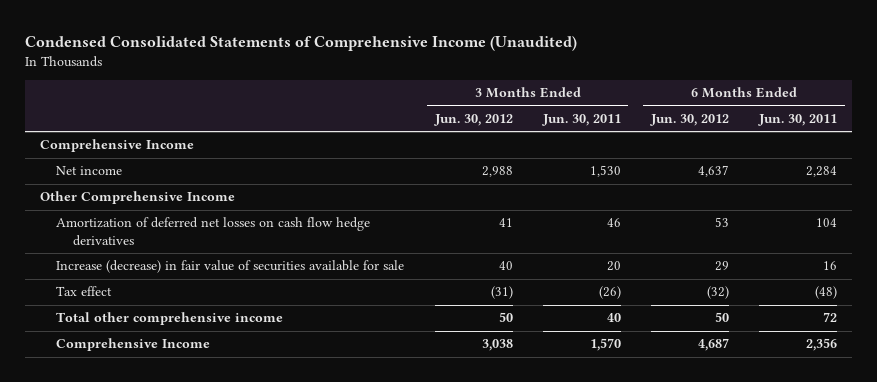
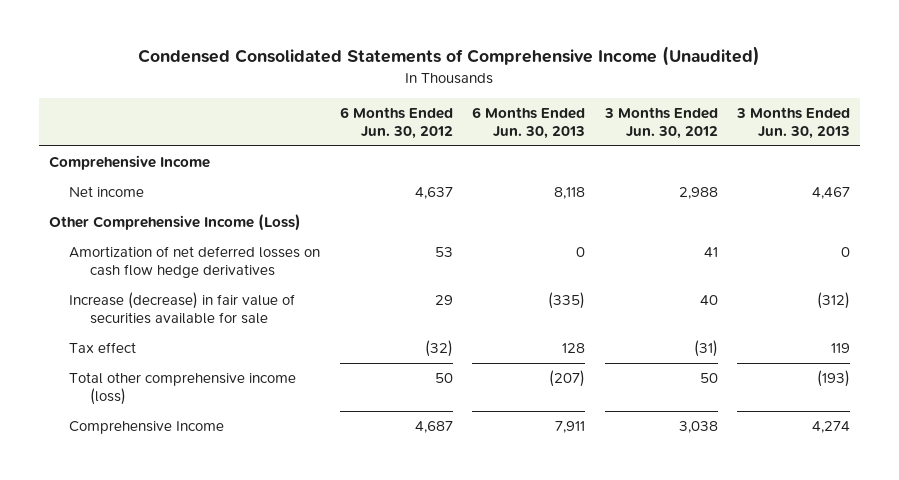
[541,113,621,126] Jun. 30, 2011 -> none
[758,113,838,126] Jun. 30, 2011 -> none
none -> [472,106,586,139] 6 Months Ended Jun. 30, 2013
none -> [736,106,851,139] 3 Months Ended Jun. 30, 2013
[39,191,235,205] Other Comprehensive Income -> [48,213,301,231] Other Comprehensive Income (Loss)
[56,217,371,246] Amortization of deferred net losses on cash flow hedge derivatives -> [69,245,321,278] Amortization of net deferred losses on cash flow hedge derivatives
[56,312,284,326] Total other comprehensive income -> [69,371,297,405] Total other comprehensive income (loss)

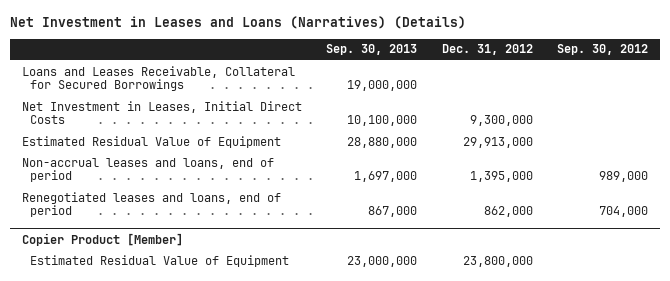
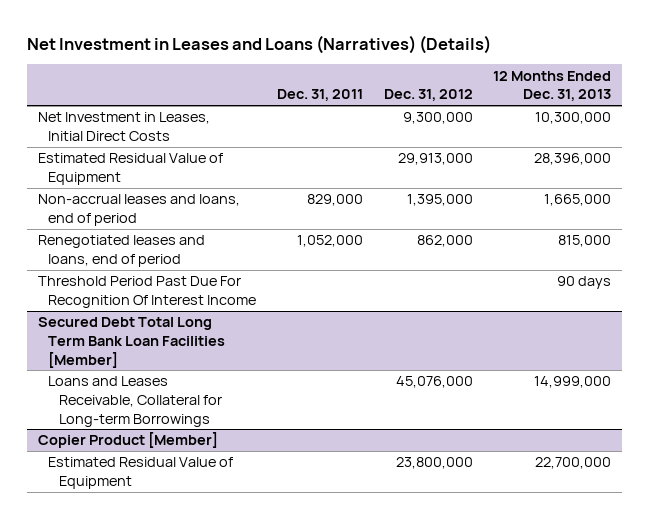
[326,44,418,56] Sep. 30, 2013 -> none
[557,44,649,56] Sep. 30, 2012 -> none
none -> [277,89,364,102] Dec. 31, 2011
none -> [493,70,612,102] 12 Months Ended Dec. 31, 2013
[22,65,296,92] Loans and Leases Receivable, Collateral for Secured Borrowings -> none
none -> [37,276,257,309] Threshold Period Past Due For Recognition Of Interest Income
none -> [37,317,226,368] Secured Debt Total Long Term Bank Loan Facilities [Member]
none -> [48,376,223,427] Loans and Leases Receivable, Collateral for Long-term Borrowings

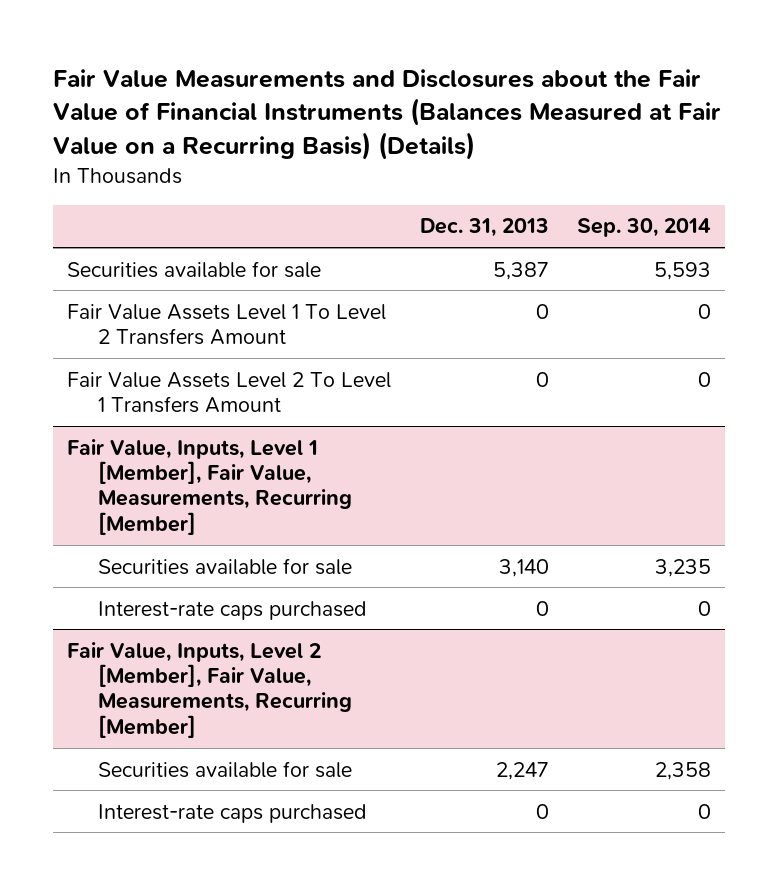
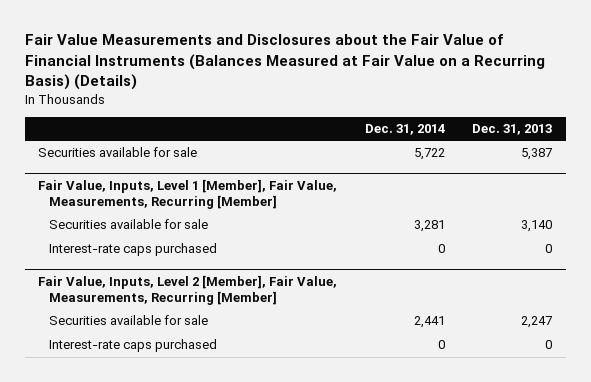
[576,218,711,238] Sep. 30, 2014 -> none
none -> [364,124,445,136] Dec. 31, 2014
[67,303,387,346] Fair Value Assets Level 1 To Level 2 Transfers Amount -> none
[67,371,392,414] Fair Value Assets Level 2 To Level 1 Transfers Amount -> none

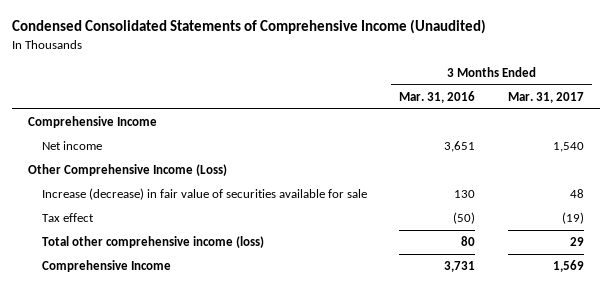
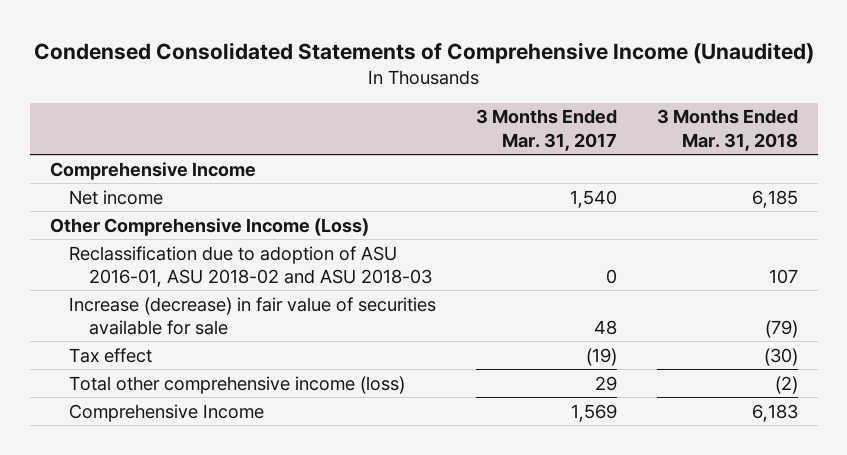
[399,90,476,103] Mar. 31, 2016 -> none
none -> [656,109,798,151] 3 Months Ended Mar. 31, 2018
none -> [69,245,433,288] Reclassification due to adoption of ASU 2016-01, ASU 2018-02 and ASU 2018-03

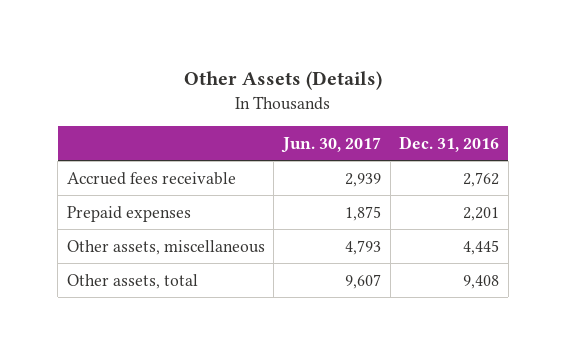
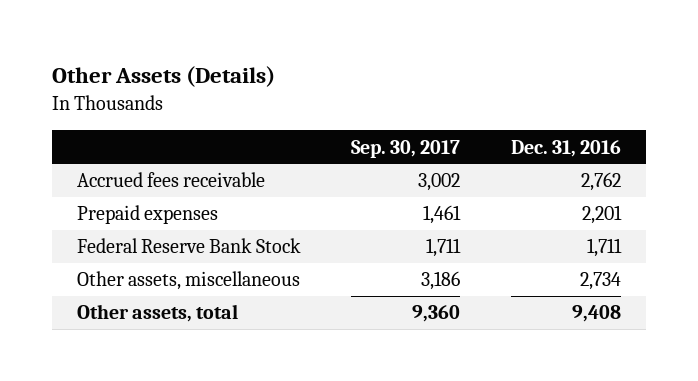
[281,137,382,154] Jun. 30, 2017 -> none
none -> [351,139,461,158] Sep. 30, 2017
none -> [76,238,301,254] Federal Reserve Bank Stock
[463,239,500,255] 4,445 -> [580,272,622,291] 2,734

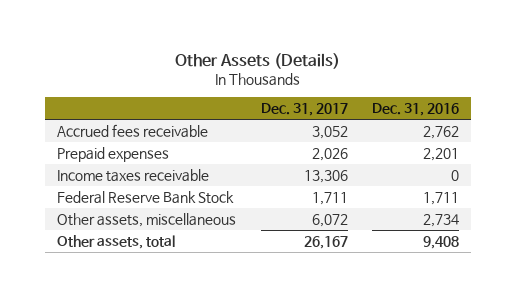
[351,139,461,158] Sep. 30, 2017 -> none
none -> [260,103,348,117] Dec. 31, 2017
none -> [57,168,210,182] Income taxes receivable

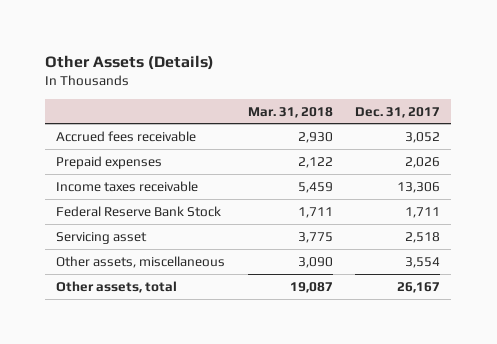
[371,103,459,117] Dec. 31, 2016 -> none
none -> [247,106,333,118] Mar. 31, 2018
none -> [56,231,148,244] Servicing asset
[311,213,348,227] 6,072 -> [405,256,441,268] 3,554

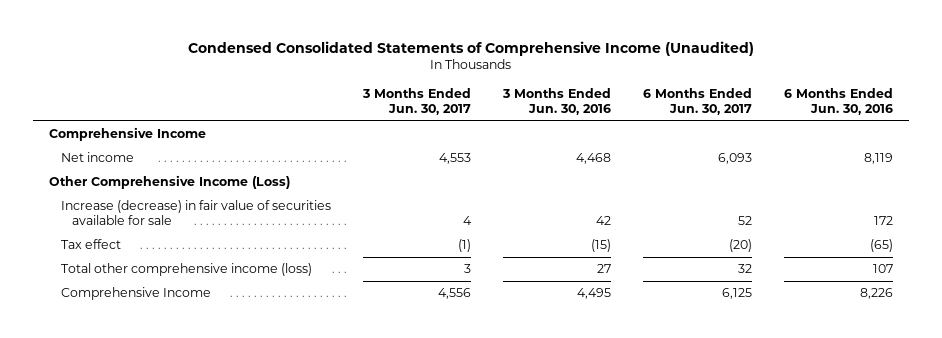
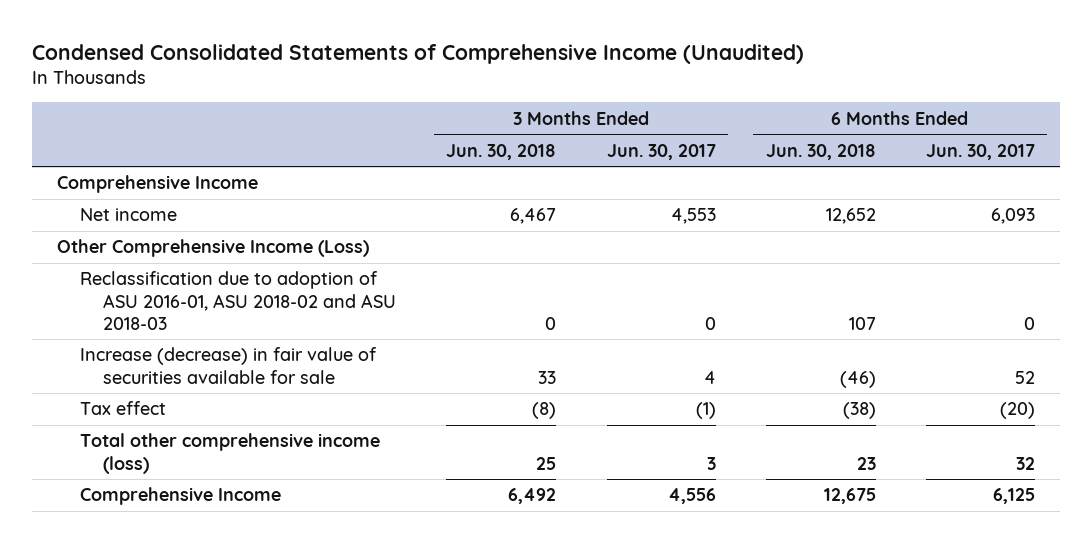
[501,87,611,115] 3 Months Ended Jun. 30, 2016 -> none
[783,87,893,115] 6 Months Ended Jun. 30, 2016 -> none
none -> [446,143,557,160] Jun. 30, 2018
none -> [765,143,876,160] Jun. 30, 2018
none -> [79,271,397,330] Reclassification due to adoption of ASU 2016-01, ASU 2018-02 and ASU 2018-03

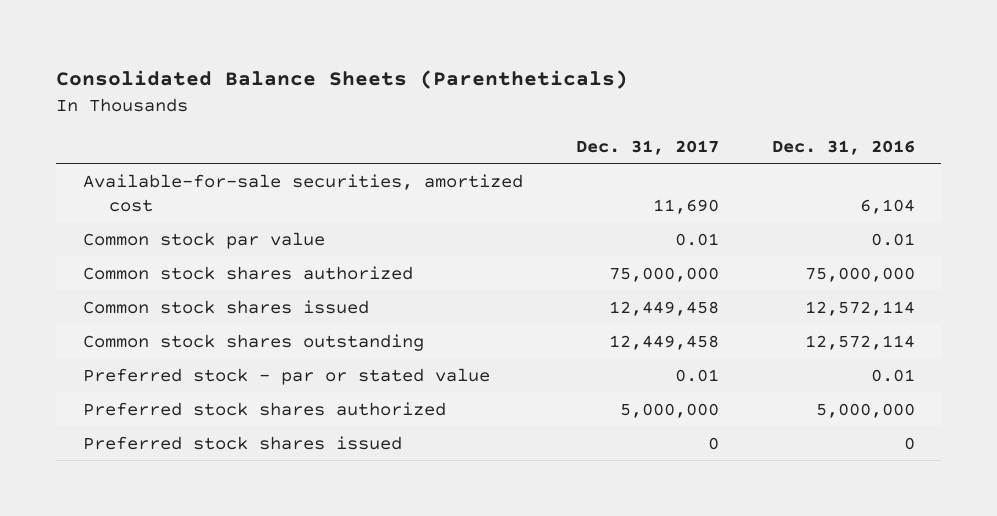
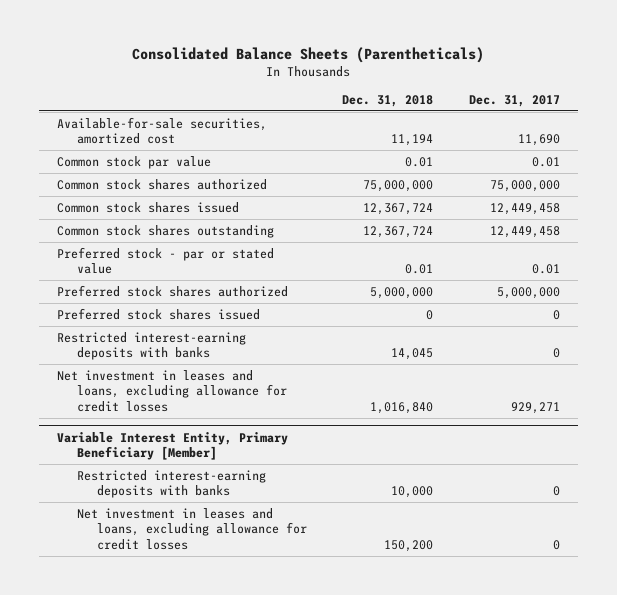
[771,140,915,156] Dec. 31, 2016 -> none
none -> [342,94,434,107] Dec. 31, 2018
none -> [57,331,247,361] Restricted interest-earning deposits with banks
none -> [57,369,287,412] Net investment in leases and loans, excluding allowance for credit losses
none -> [57,431,289,461] Variable Interest Entity, Primary Beneficiary [Member]
none -> [76,469,266,499] Restricted interest-earning deposits with banks
none -> [76,507,307,550] Net investment in leases and loans, excluding allowance for credit losses

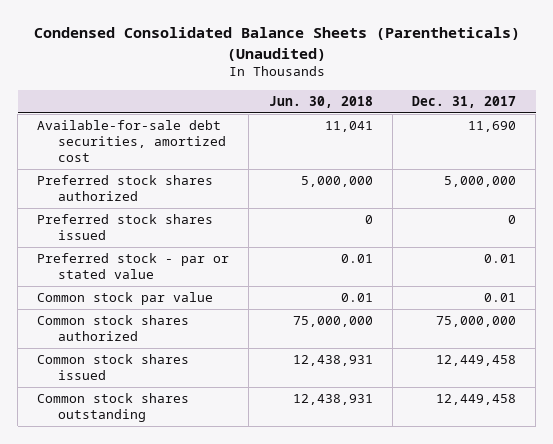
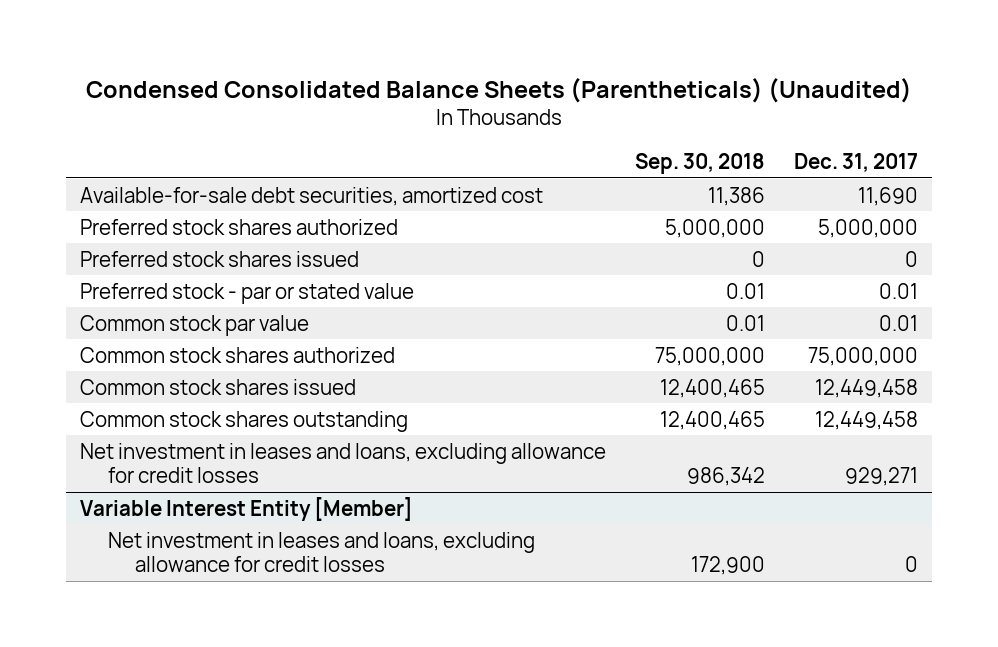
[268,96,373,109] Jun. 30, 2018 -> none
none -> [635,153,766,175] Sep. 30, 2018
none -> [80,442,607,484] Net investment in leases and loans, excluding allowance for credit losses
none -> [80,496,414,521] Variable Interest Entity [Member]
none -> [107,531,535,573] Net investment in leases and loans, excluding allowance for credit losses

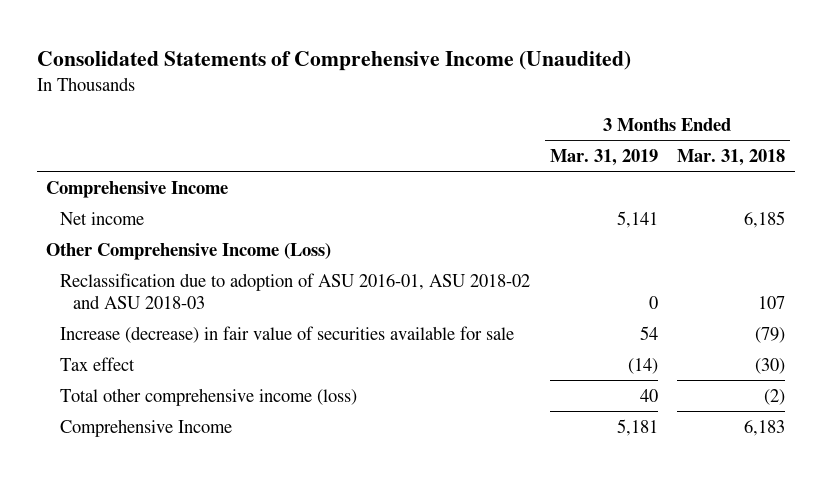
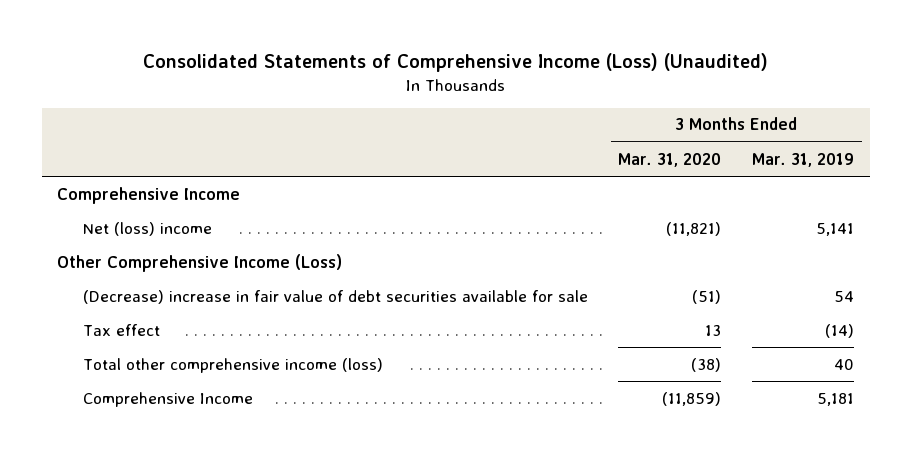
[36,50,631,71] Consolidated Statements of Comprehensive Income (Unaudited) -> [142,53,768,73] Consolidated Statements of Comprehensive Income (Loss) (Unaudited)
[677,148,786,166] Mar. 31, 2018 -> none
none -> [618,152,722,167] Mar. 31, 2020
[59,211,144,225] Net income -> [82,221,212,236] Net (loss) income
[59,272,530,309] Reclassification due to adoption of ASU 2016-01, ASU 2018-02 and ASU 2018-03 -> none
[59,325,514,343] Increase (decrease) in fair value of securities available for sale -> [82,289,588,304] (Decrease) increase in fair value of debt securities available for sale

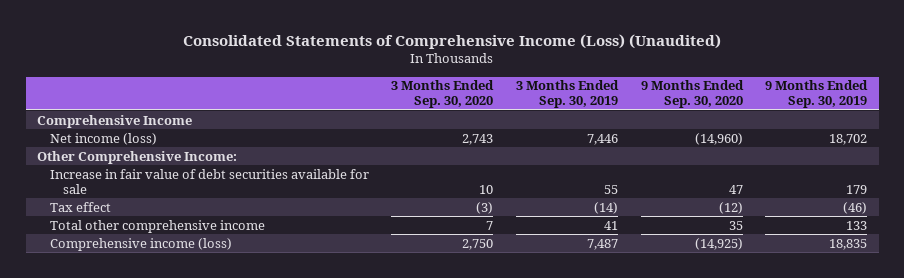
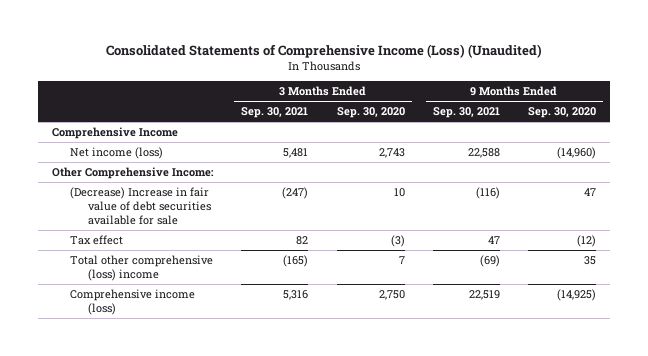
[516,80,620,109] 3 Months Ended Sep. 30, 2019 -> none
[765,80,869,109] 9 Months Ended Sep. 30, 2019 -> none
none -> [241,107,309,119] Sep. 30, 2021
none -> [432,107,500,119] Sep. 30, 2021
[49,168,369,194] Increase in fair value of debt securities available for sale -> [69,186,211,226] (Decrease) Increase in fair value of debt securities available for sale
[49,219,265,233] Total other comprehensive income -> [69,254,213,282] Total other comprehensive (loss) income

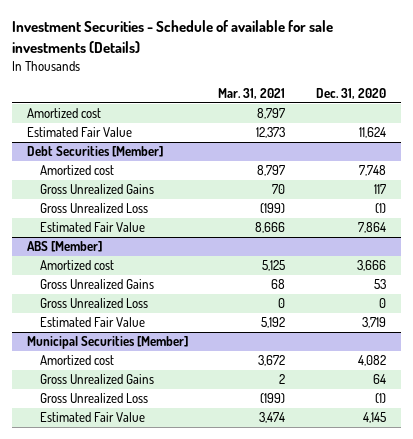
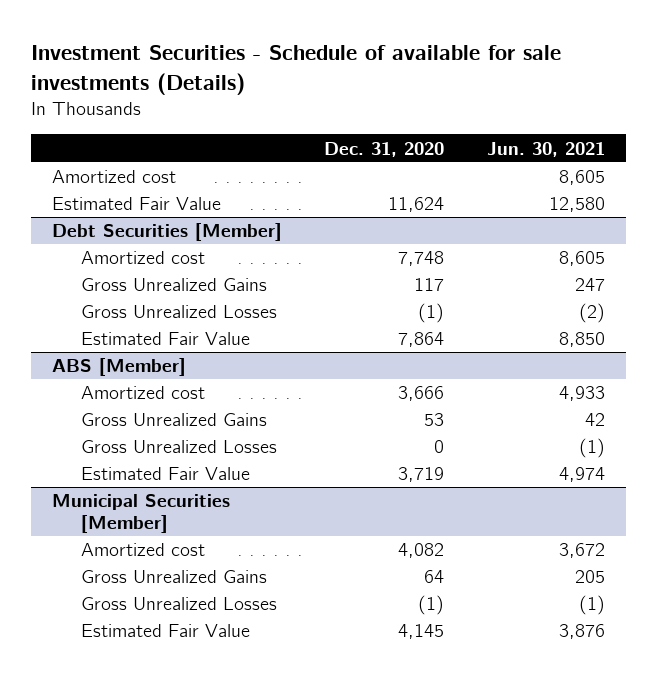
[218,88,286,100] Mar. 31, 2021 -> none
none -> [486,141,605,157] Jun. 30, 2021
[40,203,149,214] Gross Unrealized Loss -> [80,305,277,319] Gross Unrealized Losses
[40,298,149,309] Gross Unrealized Loss -> [80,440,277,454] Gross Unrealized Losses
[40,393,149,404] Gross Unrealized Loss -> [80,597,277,611] Gross Unrealized Losses

